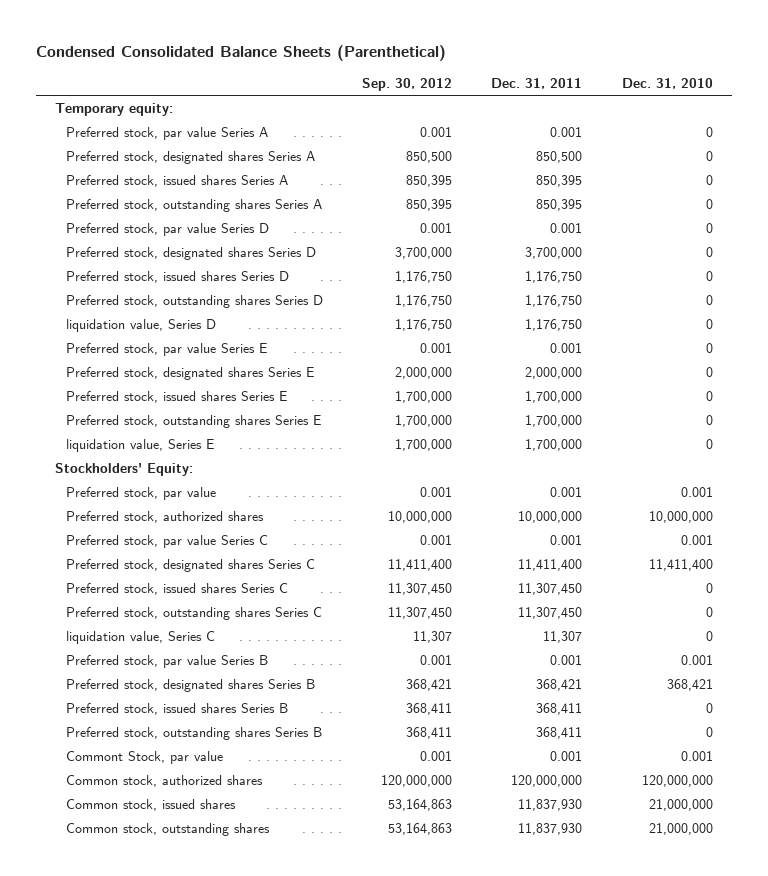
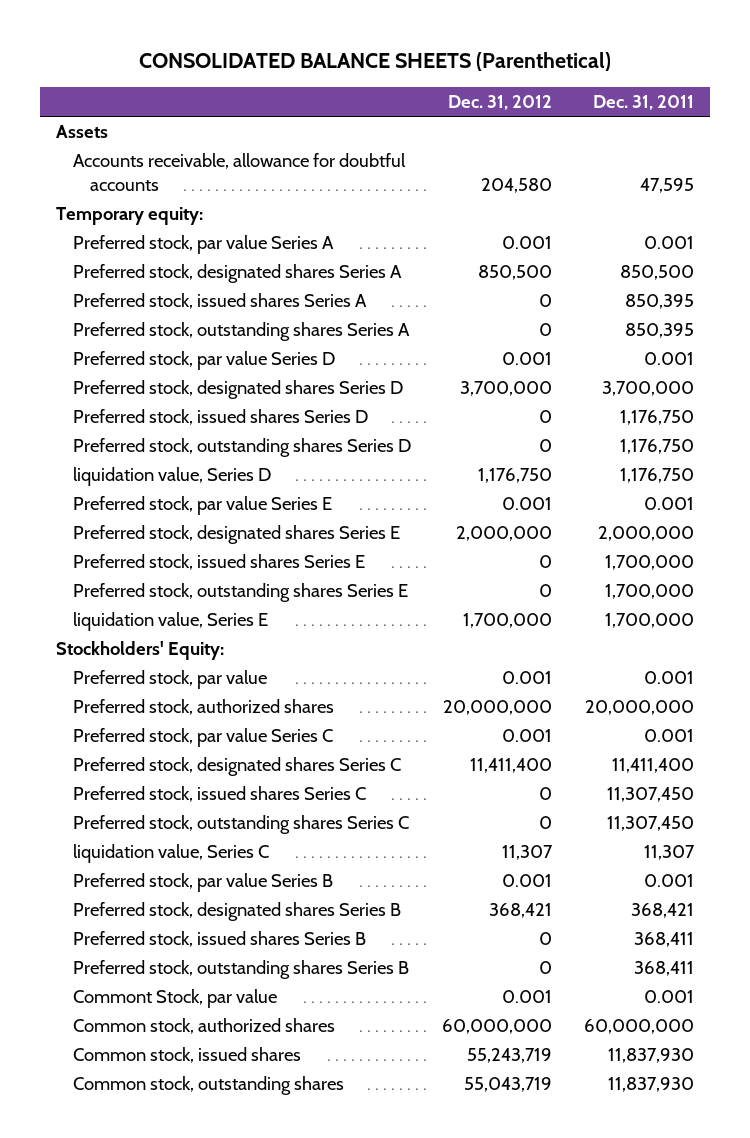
[35,45,446,62] Condensed Consolidated Balance Sheets (Parenthetical) -> [138,52,611,72] CONSOLIDATED BALANCE SHEETS (Parenthetical)
[361,78,452,92] Sep. 30, 2012 -> none
[621,78,713,90] Dec. 31, 2010 -> none
none -> [448,95,553,111] Dec. 31, 2012
none -> [55,125,108,139] Assets
none -> [72,153,406,191] Accounts receivable, allowance for doubtful accounts
[518,510,583,523] 10,000,000 -> [584,700,694,716] 20,000,000
[511,774,583,787] 120,000,000 -> [583,1019,694,1035] 60,000,000

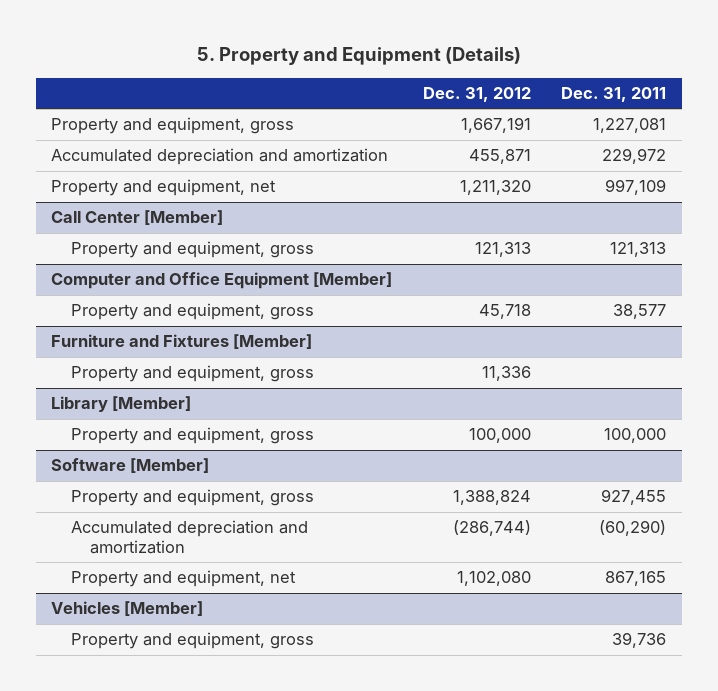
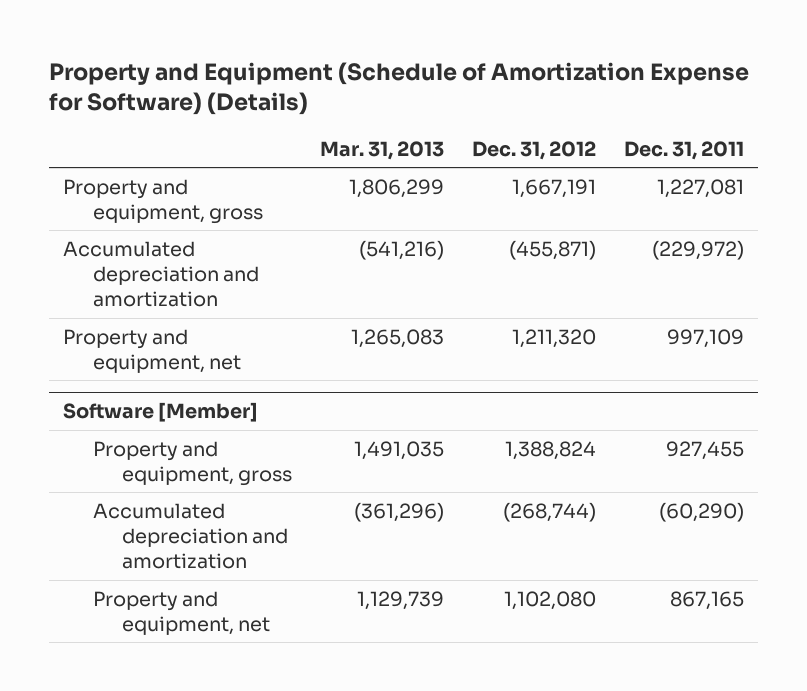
[196,47,521,66] 5. Property and Equipment (Details) -> [49,61,750,116] Property and Equipment (Schedule of Amortization Expense for Software) (Details)
none -> [320,140,445,160] Mar. 31, 2013
[468,149,531,165] 455,871 -> [509,239,597,260] (455,871)
[602,148,667,165] 229,972 -> [652,239,745,260] (229,972)
[51,210,224,226] Call Center [Member] -> none
[70,241,314,259] Property and equipment, gross -> none
[51,272,393,290] Computer and Office Equipment [Member] -> none
[70,303,314,321] Property and equipment, gross -> none
[51,334,313,350] Furniture and Fixtures [Member] -> none
[70,365,314,383] Property and equipment, gross -> none
[51,396,192,413] Library [Member] -> none
[70,427,314,445] Property and equipment, gross -> none
[452,520,531,537] (286,744) -> [503,501,597,522] (268,744)
[51,601,204,617] Vehicles [Member] -> none
[70,632,314,650] Property and equipment, gross -> none

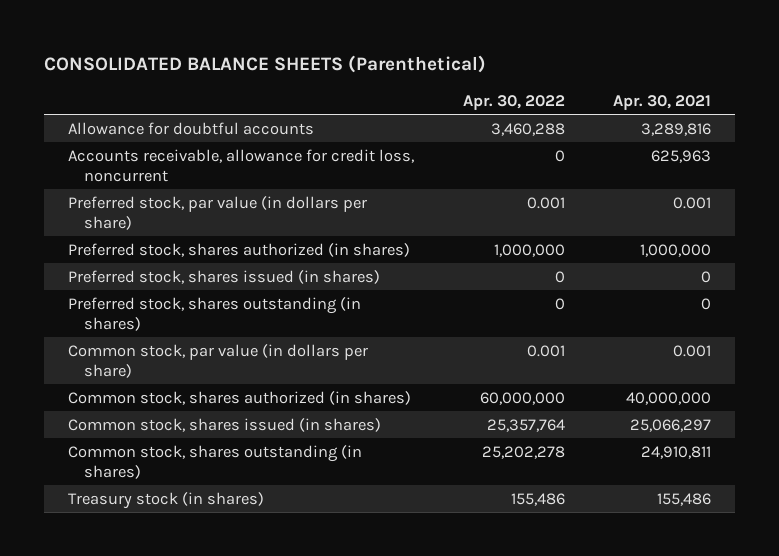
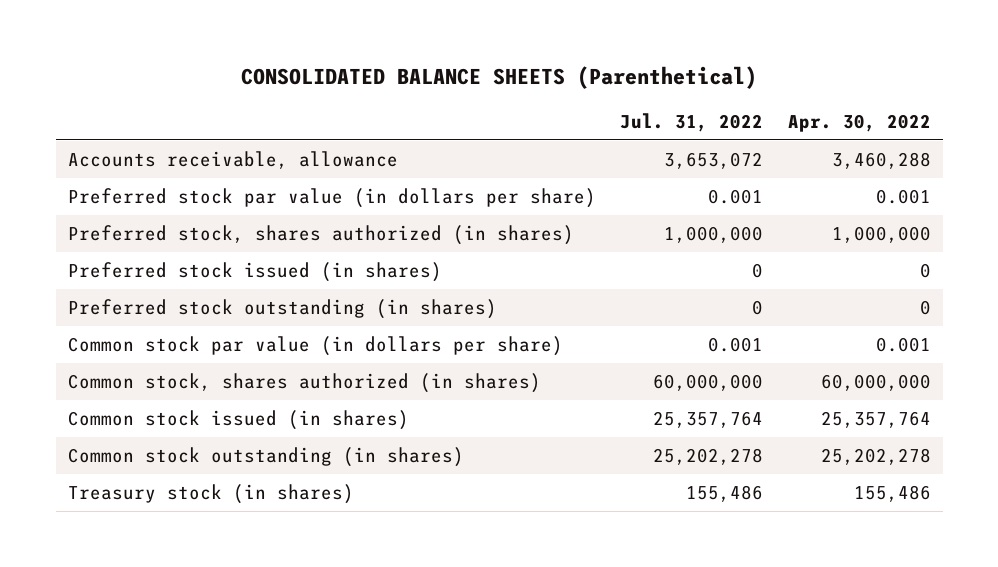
[612,94,711,110] Apr. 30, 2021 -> none
none -> [620,112,764,132] Jul. 31, 2022
[68,148,415,182] Accounts receivable, allowance for credit loss, noncurrent -> none
[68,121,315,135] Allowance for doubtful accounts -> [67,150,398,169] Accounts receivable, allowance
[68,195,368,230] Preferred stock, par value (in dollars per share) -> [67,187,596,208] Preferred stock par value (in dollars per share)
[68,269,381,284] Preferred stock, shares issued (in shares) -> [67,261,442,282] Preferred stock issued (in shares)
[68,296,362,331] Preferred stock, shares outstanding (in shares) -> [67,298,497,319] Preferred stock outstanding (in shares)
[68,343,369,378] Common stock, par value (in dollars per share) -> [67,335,563,356] Common stock par value (in dollars per share)
[68,417,382,432] Common stock, shares issued (in shares) -> [67,409,409,430] Common stock issued (in shares)
[68,444,363,479] Common stock, shares outstanding (in shares) -> [67,446,464,467] Common stock outstanding (in shares)

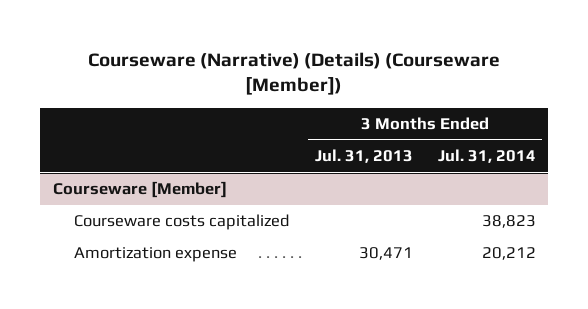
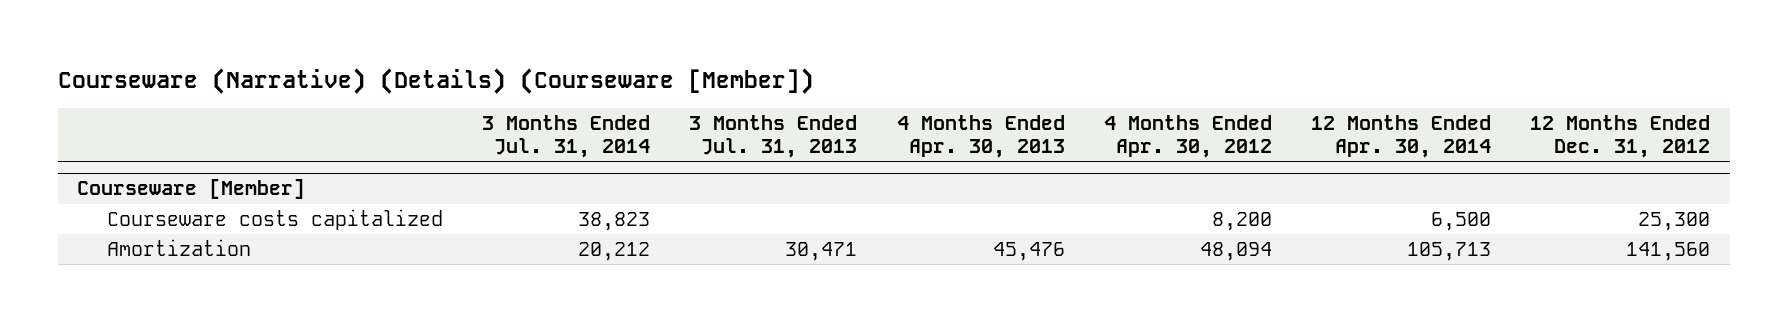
none -> [896,115,1065,158] 4 Months Ended Apr. 30, 2013
none -> [1103,115,1272,158] 4 Months Ended Apr. 30, 2012
none -> [1310,115,1491,158] 12 Months Ended Apr. 30, 2014
none -> [1529,115,1710,158] 12 Months Ended Dec. 31, 2012
[74,247,238,263] Amortization expense -> [107,239,252,257] Amortization

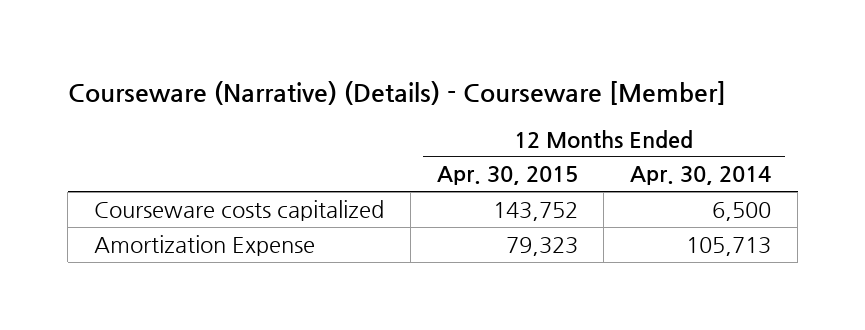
[57,68,814,95] Courseware (Narrative) (Details) (Courseware [Member]) -> [67,80,726,105] Courseware (Narrative) (Details) - Courseware [Member]
[482,115,651,158] 3 Months Ended Jul. 31, 2014 -> none
[689,115,858,158] 3 Months Ended Jul. 31, 2013 -> none
[896,115,1065,158] 4 Months Ended Apr. 30, 2013 -> none
[1103,115,1272,158] 4 Months Ended Apr. 30, 2012 -> none
[1529,115,1710,158] 12 Months Ended Dec. 31, 2012 -> none
none -> [436,166,578,186] Apr. 30, 2015
[77,179,306,200] Courseware [Member] -> none
[107,239,252,257] Amortization -> [93,234,315,256] Amortization Expense

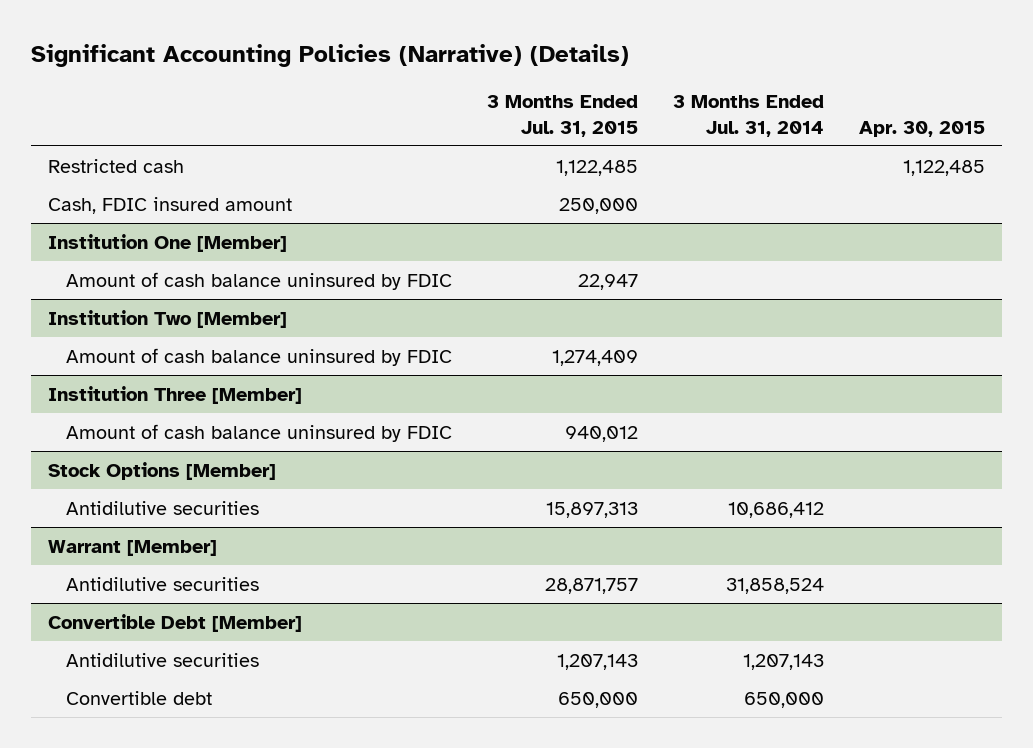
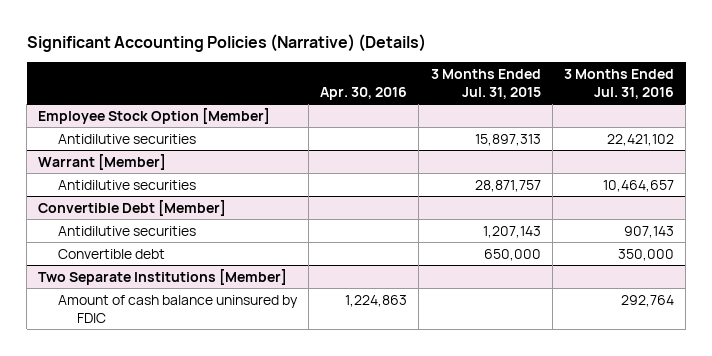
[672,94,824,137] 3 Months Ended Jul. 31, 2014 -> none
[858,120,985,137] Apr. 30, 2015 -> none
none -> [320,86,408,100] Apr. 30, 2016
none -> [563,69,674,99] 3 Months Ended Jul. 31, 2016
[48,158,185,173] Restricted cash -> none
[48,196,293,214] Cash, FDIC insured amount -> none
[48,233,288,252] Institution One [Member] -> none
[65,271,452,290] Amount of cash balance uninsured by FDIC -> none
[48,309,288,328] Institution Two [Member] -> none
[65,347,452,366] Amount of cash balance uninsured by FDIC -> none
[48,385,303,404] Institution Three [Member] -> none
[65,423,452,442] Amount of cash balance uninsured by FDIC -> none
[48,461,277,480] Stock Options [Member] -> [38,107,271,124] Employee Stock Option [Member]
none -> [38,268,288,285] Two Separate Institutions [Member]
none -> [57,294,298,323] Amount of cash balance uninsured by FDIC

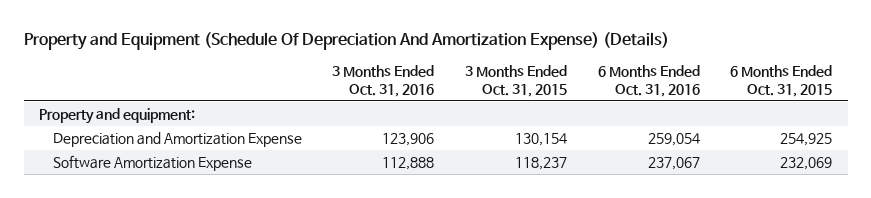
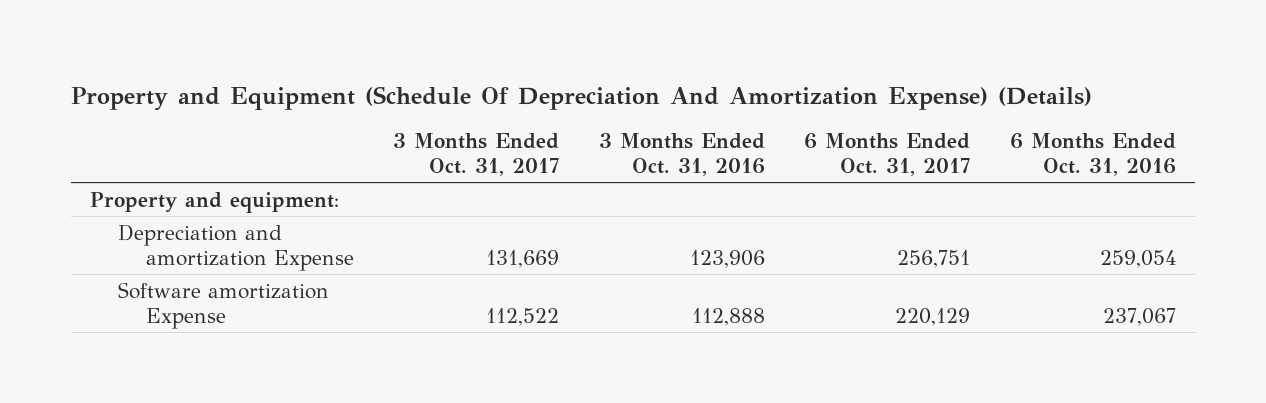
[465,65,568,97] 3 Months Ended Oct. 31, 2015 -> none
[730,65,833,97] 6 Months Ended Oct. 31, 2015 -> none
none -> [393,133,560,177] 3 Months Ended Oct. 31, 2017
none -> [804,133,971,177] 6 Months Ended Oct. 31, 2017
[52,132,302,148] Depreciation and Amortization Expense -> [118,223,354,271] Depreciation and amortization Expense
[52,155,252,172] Software Amortization Expense -> [118,281,330,329] Software amortization Expense

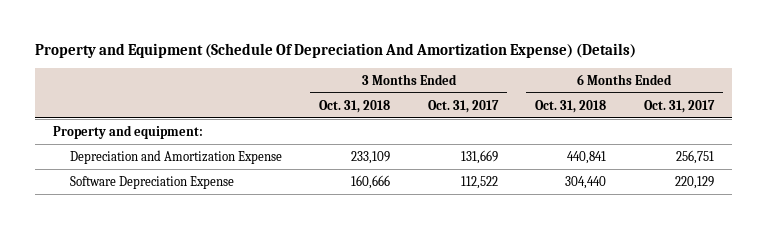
[598,133,765,177] 3 Months Ended Oct. 31, 2016 -> none
[1009,133,1176,177] 6 Months Ended Oct. 31, 2016 -> none
none -> [319,99,391,113] Oct. 31, 2018
none -> [535,99,607,113] Oct. 31, 2018
[118,223,354,271] Depreciation and amortization Expense -> [70,149,283,164] Depreciation and Amortization Expense
[118,281,330,329] Software amortization Expense -> [70,175,235,189] Software Depreciation Expense

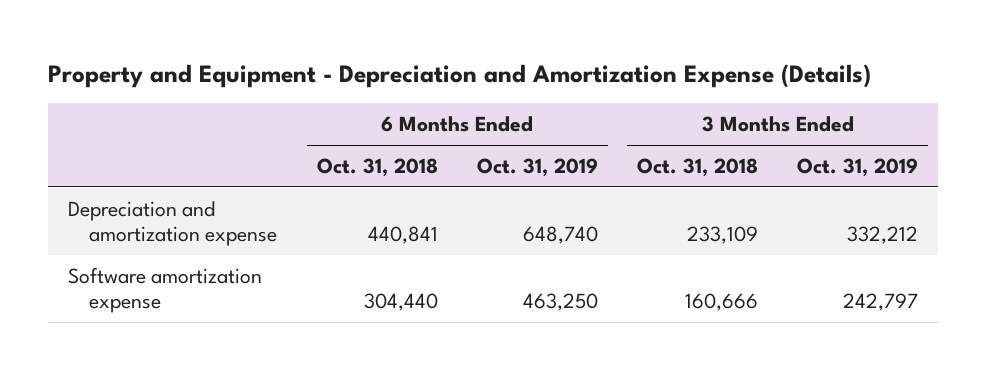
[34,43,636,59] Property and Equipment (Schedule Of Depreciation And Amortization Expense) (Details) -> [48,63,872,88] Property and Equipment - Depreciation and Amortization Expense (Details)
[427,99,499,113] Oct. 31, 2017 -> none
[643,99,715,113] Oct. 31, 2017 -> none
none -> [476,158,598,178] Oct. 31, 2019
none -> [797,158,919,178] Oct. 31, 2019
[53,124,204,139] Property and equipment: -> none
[70,149,283,164] Depreciation and Amortization Expense -> [67,201,278,247] Depreciation and amortization expense
[70,175,235,189] Software Depreciation Expense -> [67,267,262,314] Software amortization expense

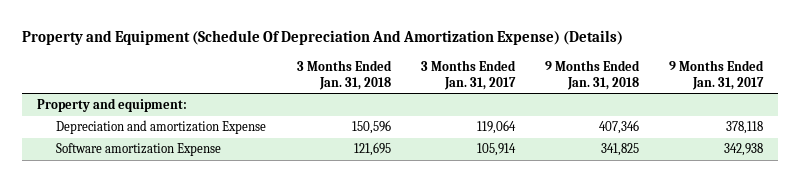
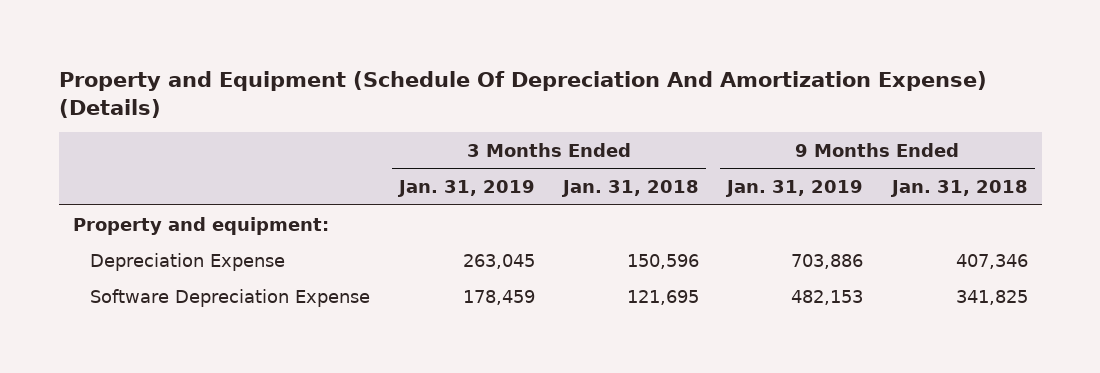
[420,59,516,90] 3 Months Ended Jan. 31, 2017 -> none
[669,59,765,90] 9 Months Ended Jan. 31, 2017 -> none
none -> [396,180,535,198] Jan. 31, 2019
none -> [725,180,864,198] Jan. 31, 2019
[56,120,267,135] Depreciation and amortization Expense -> [90,252,286,271] Depreciation Expense
[56,143,222,157] Software amortization Expense -> [90,288,371,307] Software Depreciation Expense

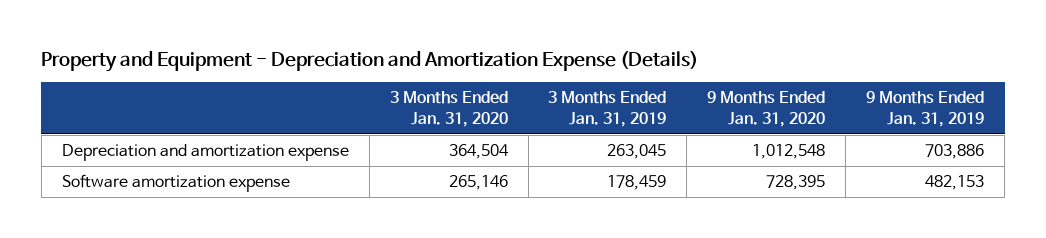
[58,70,987,118] Property and Equipment (Schedule Of Depreciation And Amortization Expense) (Details) -> [41,51,699,73] Property and Equipment - Depreciation and Amortization Expense (Details)
[560,180,699,198] Jan. 31, 2018 -> none
[889,180,1028,198] Jan. 31, 2018 -> none
none -> [389,91,508,127] 3 Months Ended Jan. 31, 2020
none -> [707,91,826,127] 9 Months Ended Jan. 31, 2020
[72,216,329,235] Property and equipment: -> none
[90,252,286,271] Depreciation Expense -> [61,144,349,162] Depreciation and amortization expense
[90,288,371,307] Software Depreciation Expense -> [61,174,290,193] Software amortization expense

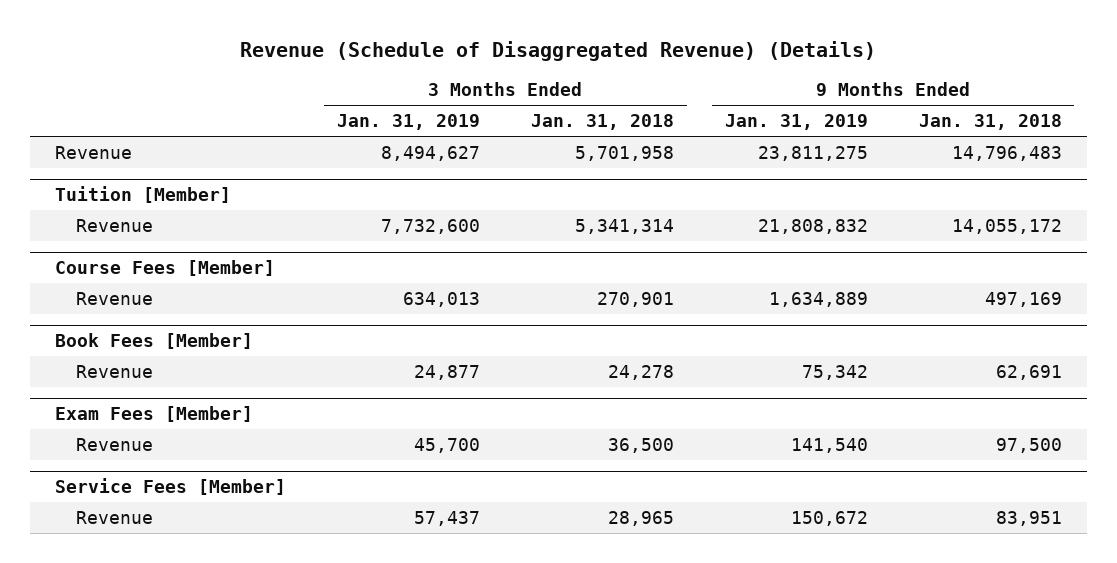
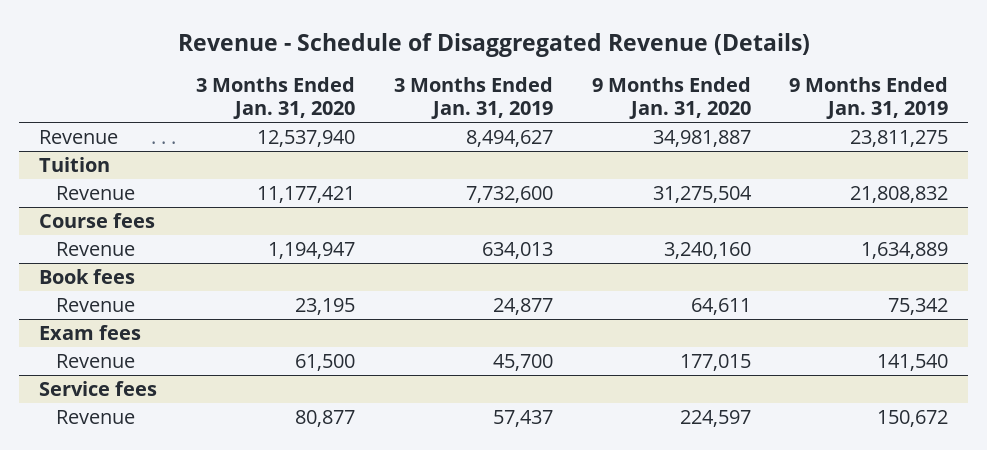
[240,40,877,61] Revenue (Schedule of Disaggregated Revenue) (Details) -> [177,32,810,57] Revenue - Schedule of Disaggregated Revenue (Details)
[530,114,674,131] Jan. 31, 2018 -> none
[918,114,1062,131] Jan. 31, 2018 -> none
none -> [195,77,355,120] 3 Months Ended Jan. 31, 2020
none -> [591,77,751,120] 9 Months Ended Jan. 31, 2020
[55,185,232,203] Tuition [Member] -> [38,157,110,173] Tuition
[55,259,276,276] Course Fees [Member] -> [38,213,155,229] Course fees
[55,332,254,349] Book Fees [Member] -> [38,269,135,285] Book fees
[55,405,254,422] Exam Fees [Member] -> [38,325,141,341] Exam fees
[55,477,287,495] Service Fees [Member] -> [38,381,157,397] Service fees

